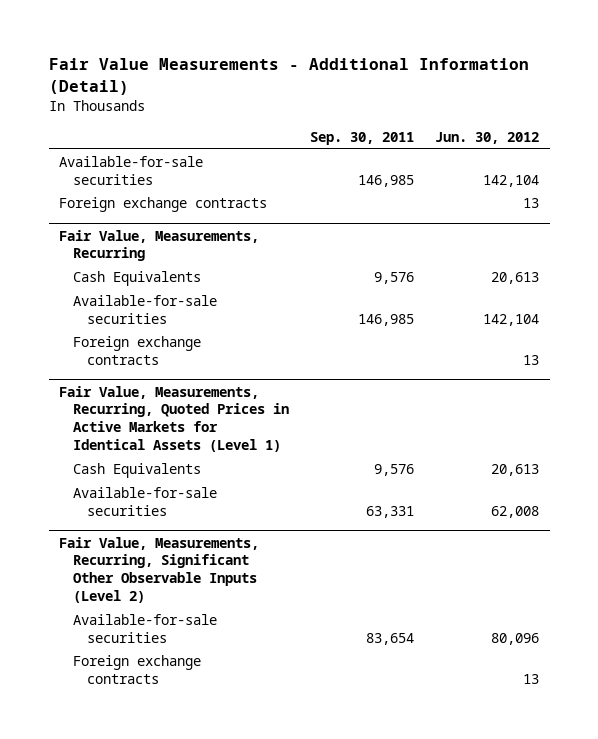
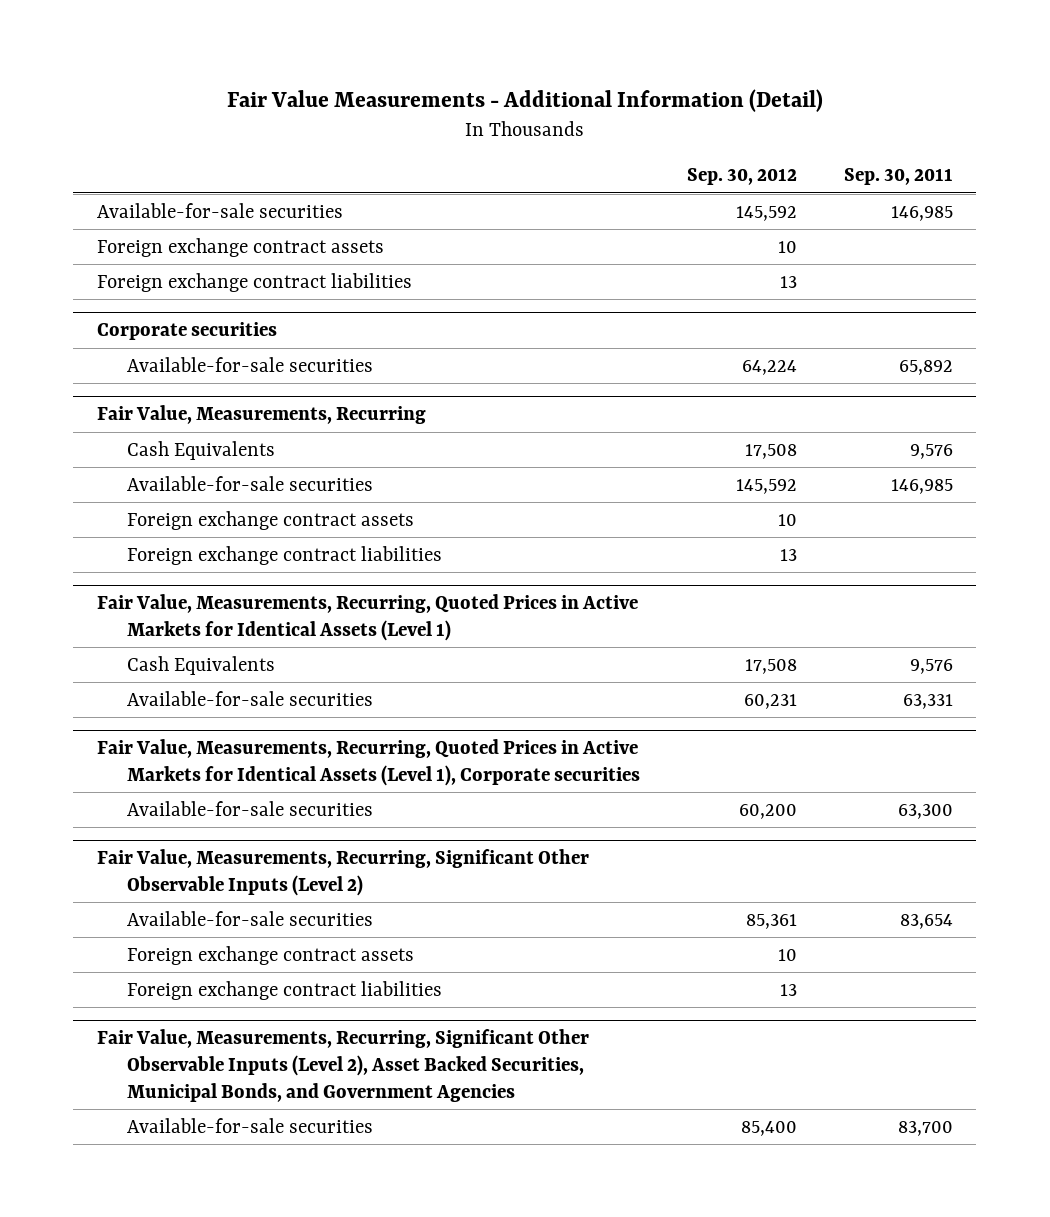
[435,132,540,145] Jun. 30, 2012 -> none
none -> [686,168,797,186] Sep. 30, 2012
none -> [96,237,384,257] Foreign exchange contract assets
[59,196,268,212] Foreign exchange contracts -> [96,272,412,292] Foreign exchange contract liabilities
none -> [96,322,277,341] Corporate securities
none -> [127,356,374,372] Available-for-sale securities
none -> [127,510,415,530] Foreign exchange contract assets
[73,335,202,365] Foreign exchange contracts -> [127,545,443,565] Foreign exchange contract liabilities
none -> [96,739,641,786] Fair Value, Measurements, Recurring, Quoted Prices in Active Markets for Identical Assets (Level 1), Corporate securities
none -> [127,800,374,816] Available-for-sale securities
none -> [127,945,415,965] Foreign exchange contract assets
[73,654,202,684] Foreign exchange contracts -> [127,980,443,1000] Foreign exchange contract liabilities
none -> [96,1029,589,1102] Fair Value, Measurements, Recurring, Significant Other Observable Inputs (Level 2), Asset Backed Securities, Municipal Bonds, and Government Agencies
none -> [127,1117,374,1133] Available-for-sale securities

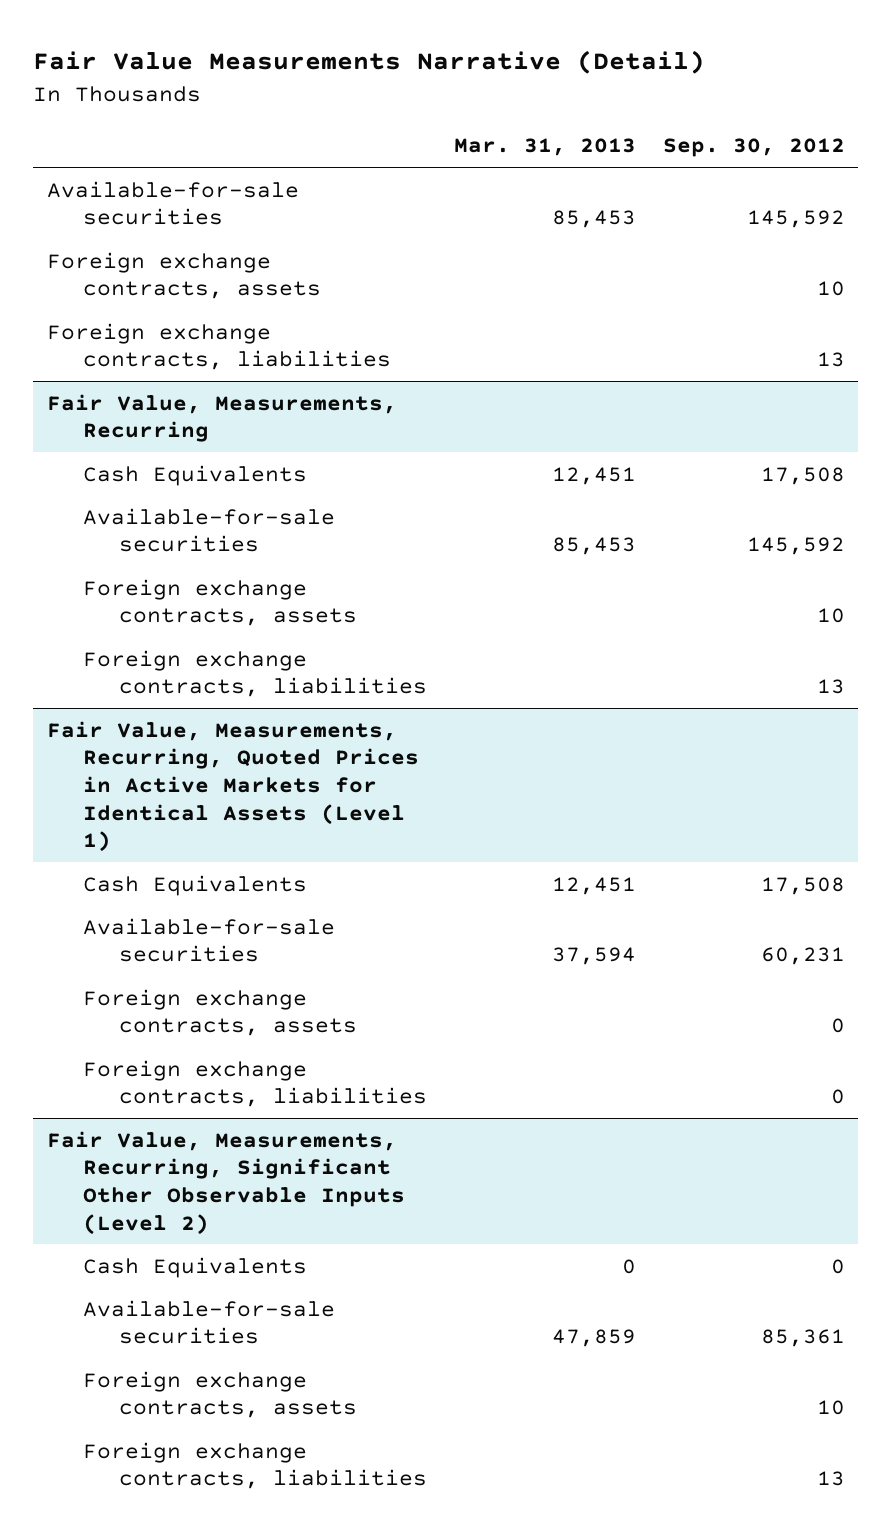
[226,88,823,112] Fair Value Measurements - Additional Information (Detail) -> [33,50,706,75] Fair Value Measurements Narrative (Detail)
[843,168,953,186] Sep. 30, 2011 -> none
none -> [453,138,636,157] Mar. 31, 2013
[96,322,277,341] Corporate securities -> none
[127,356,374,372] Available-for-sale securities -> none
[96,237,384,257] Foreign exchange contract assets -> [46,251,321,300] Foreign exchange contracts, assets
[96,272,412,292] Foreign exchange contract liabilities -> [46,322,391,371] Foreign exchange contracts, liabilities
[127,510,415,530] Foreign exchange contract assets -> [82,578,357,627] Foreign exchange contracts, assets
[127,545,443,565] Foreign exchange contract liabilities -> [82,649,427,698] Foreign exchange contracts, liabilities
[96,739,641,786] Fair Value, Measurements, Recurring, Quoted Prices in Active Markets for Identical Assets (Level 1), Corporate securities -> none
[127,800,374,816] Available-for-sale securities -> none
none -> [82,988,357,1037] Foreign exchange contracts, assets
none -> [82,1059,427,1108] Foreign exchange contracts, liabilities
none -> [82,1256,307,1278] Cash Equivalents
[96,1029,589,1102] Fair Value, Measurements, Recurring, Significant Other Observable Inputs (Level 2), Asset Backed Securities, Municipal Bonds, and Government Agencies -> none
[127,1117,374,1133] Available-for-sale securities -> none
[127,945,415,965] Foreign exchange contract assets -> [82,1370,357,1419] Foreign exchange contracts, assets
[127,980,443,1000] Foreign exchange contract liabilities -> [82,1441,427,1490] Foreign exchange contracts, liabilities

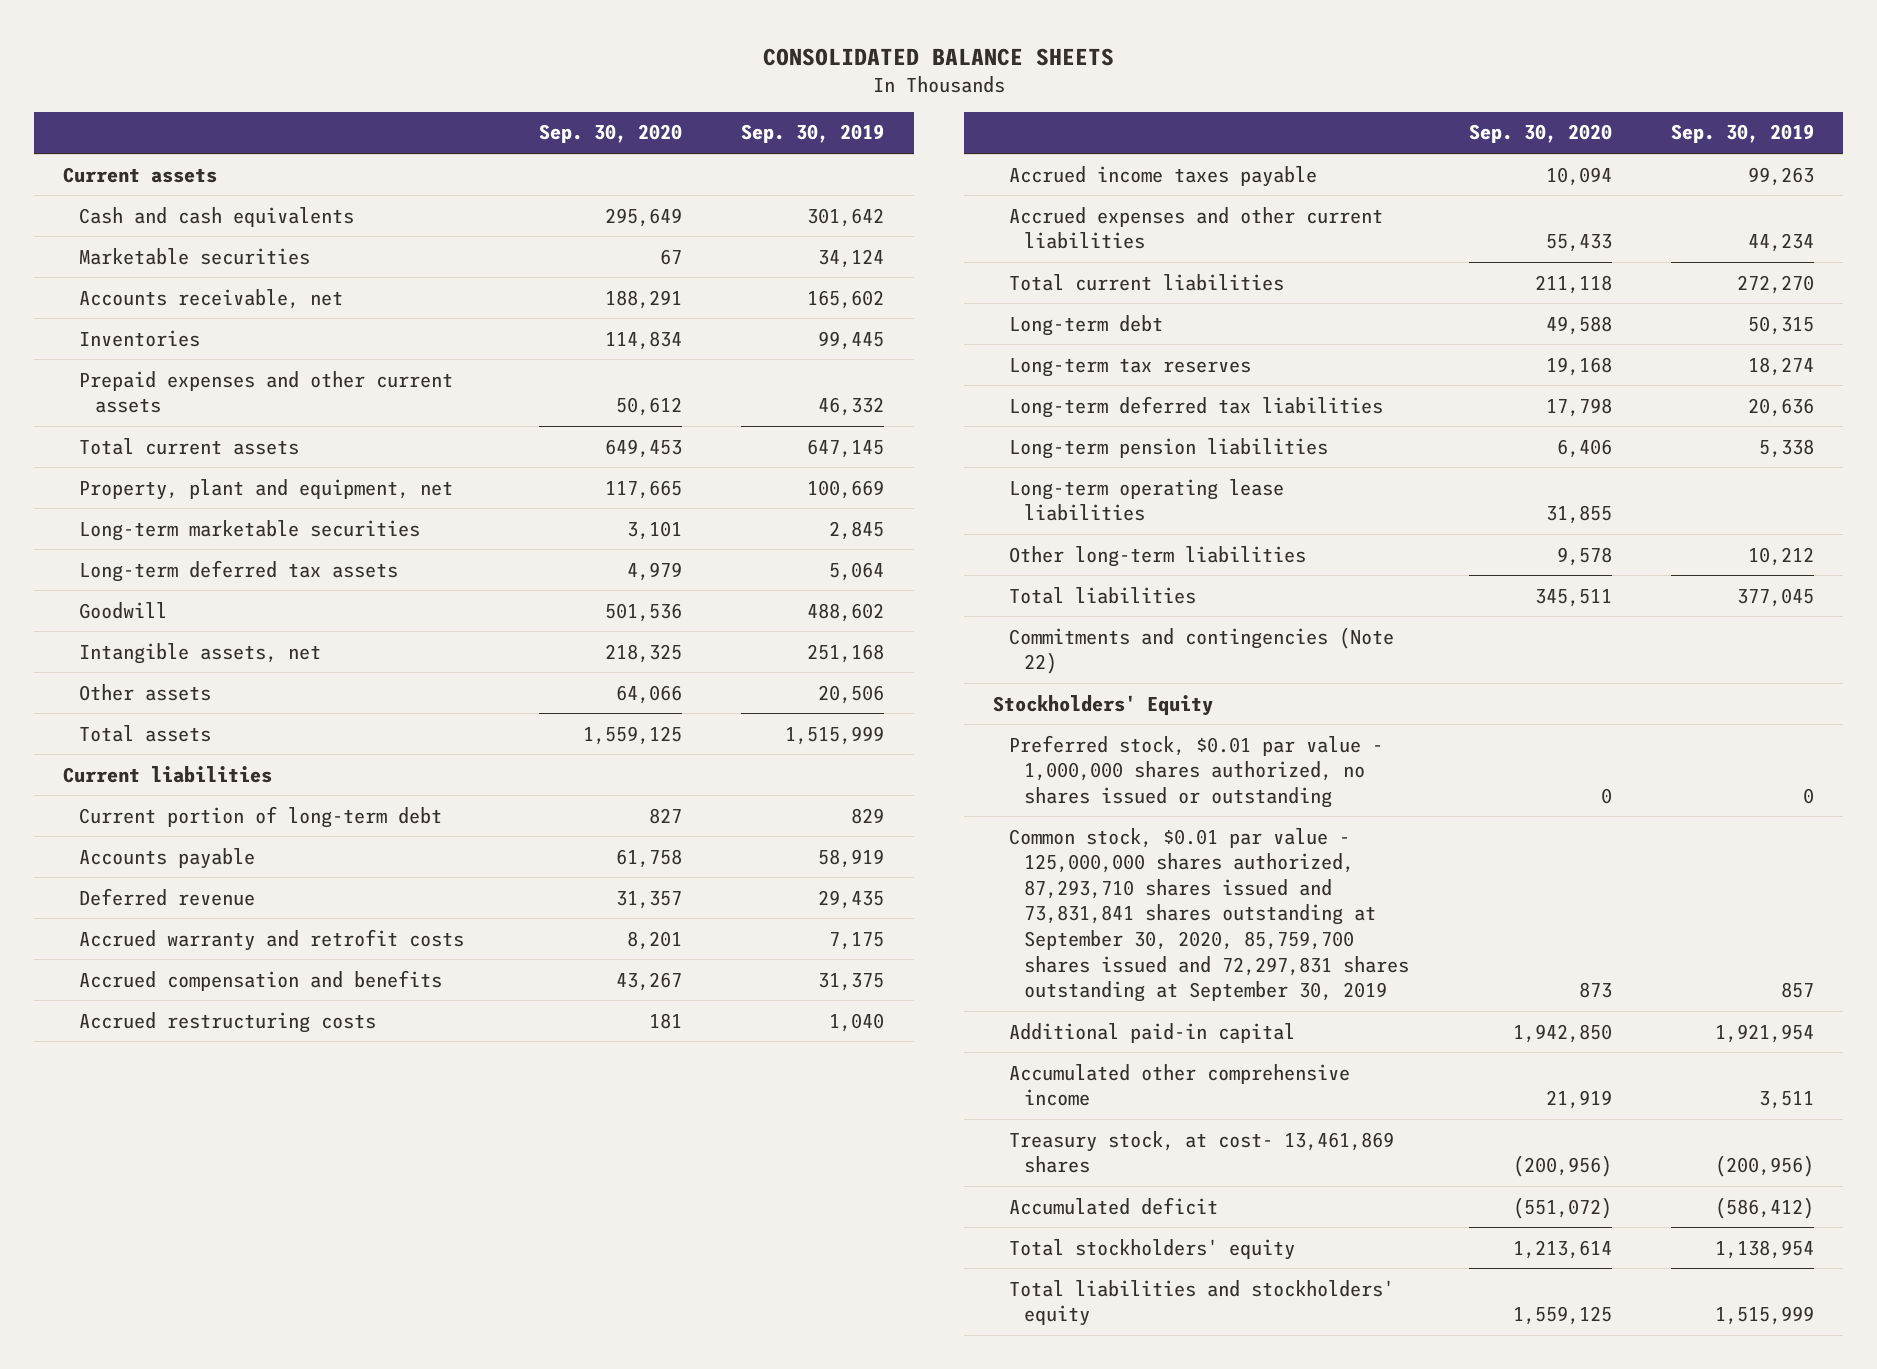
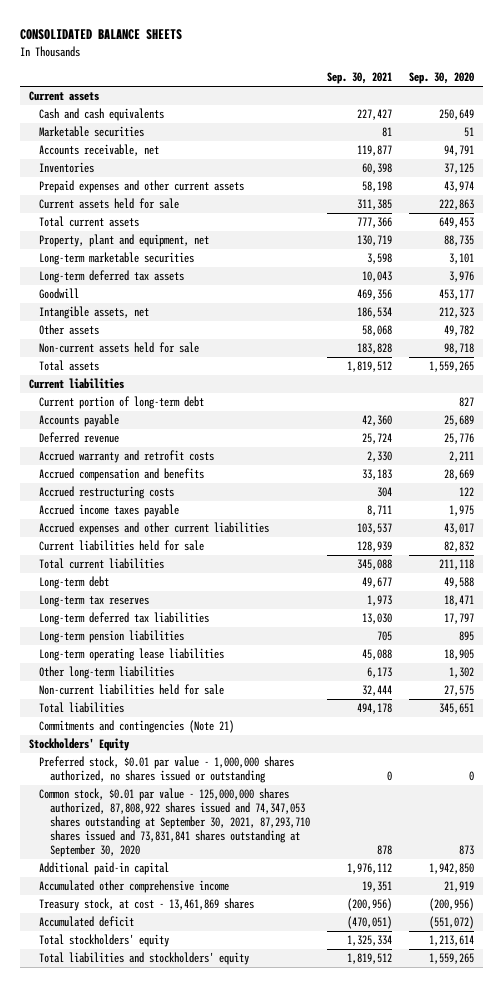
[740,124,884,144] Sep. 30, 2019 -> none
none -> [326,72,392,85] Sep. 30, 2021
[604,207,682,227] 295,649 -> [439,109,475,121] 250,649
[659,248,682,265] 67 -> [464,127,475,138] 51
[604,289,682,309] 188,291 -> [444,145,475,157] 94,791
[604,330,682,350] 114,834 -> [444,163,475,175] 37,125
[615,397,682,417] 50,612 -> [444,181,475,193] 43,974
none -> [39,198,180,210] Current assets held for sale
[604,479,682,499] 117,665 -> [444,235,475,247] 88,735
[626,561,682,581] 4,979 -> [449,271,475,283] 3,976
[604,602,682,622] 501,536 -> [439,289,475,301] 453,177
[604,643,682,663] 218,325 -> [439,307,475,319] 212,323
[615,684,682,704] 64,066 -> [444,325,475,337] 49,782
none -> [39,342,200,354] Non-current assets held for sale
[582,725,682,745] 1,559,125 -> [429,361,475,373] 1,559,265
[615,848,682,868] 61,758 -> [444,415,475,427] 25,689
[615,890,682,909] 31,357 -> [444,433,475,445] 25,776
[626,930,682,950] 8,201 -> [449,451,475,463] 2,211
[615,971,682,991] 43,267 -> [444,469,475,481] 28,669
[648,1012,682,1029] 181 -> [459,487,475,497] 122
[1545,166,1612,186] 10,094 -> [449,505,475,517] 1,975
[1545,234,1612,253] 55,433 -> [444,523,475,535] 43,017
none -> [39,540,205,552] Current liabilities held for sale
[1545,356,1612,376] 19,168 -> [444,595,475,607] 18,471
[1545,397,1612,417] 17,798 -> [444,613,475,625] 17,797
[1556,438,1612,458] 6,406 -> [459,631,475,642] 895
[1545,505,1612,525] 31,855 -> [444,649,475,661] 18,905
[1556,546,1612,566] 9,578 -> [449,667,475,679] 1,302
none -> [39,684,225,696] Non-current liabilities held for sale
[1534,588,1612,607] 345,511 -> [439,703,475,715] 345,651
[1008,626,1394,675] Commitments and contingencies (Note 22) -> [39,720,235,734] Commitments and contingencies (Note 21)
[1008,827,1410,1003] Common stock, $0.01 par value - 125,000,000 shares authorized, 87,293,710 shares issued and 73,831,841 shares outstanding at September 30, 2020, 85,759,700 shares issued and 72,297,831 shares outstanding at September 30, 2019 -> [39,788,310,858] Common stock, $0.01 par value - 125,000,000 shares authorized, 87,808,922 shares issued and 74,347,053 shares outstanding at September 30, 2021, 87,293,710 shares issued and 73,831,841 shares outstanding at September 30, 2020
[1008,1130,1394,1174] Treasury stock, at cost- 13,461,869 shares -> [39,898,255,912] Treasury stock, at cost - 13,461,869 shares
[1512,1306,1612,1326] 1,559,125 -> [429,953,475,965] 1,559,265

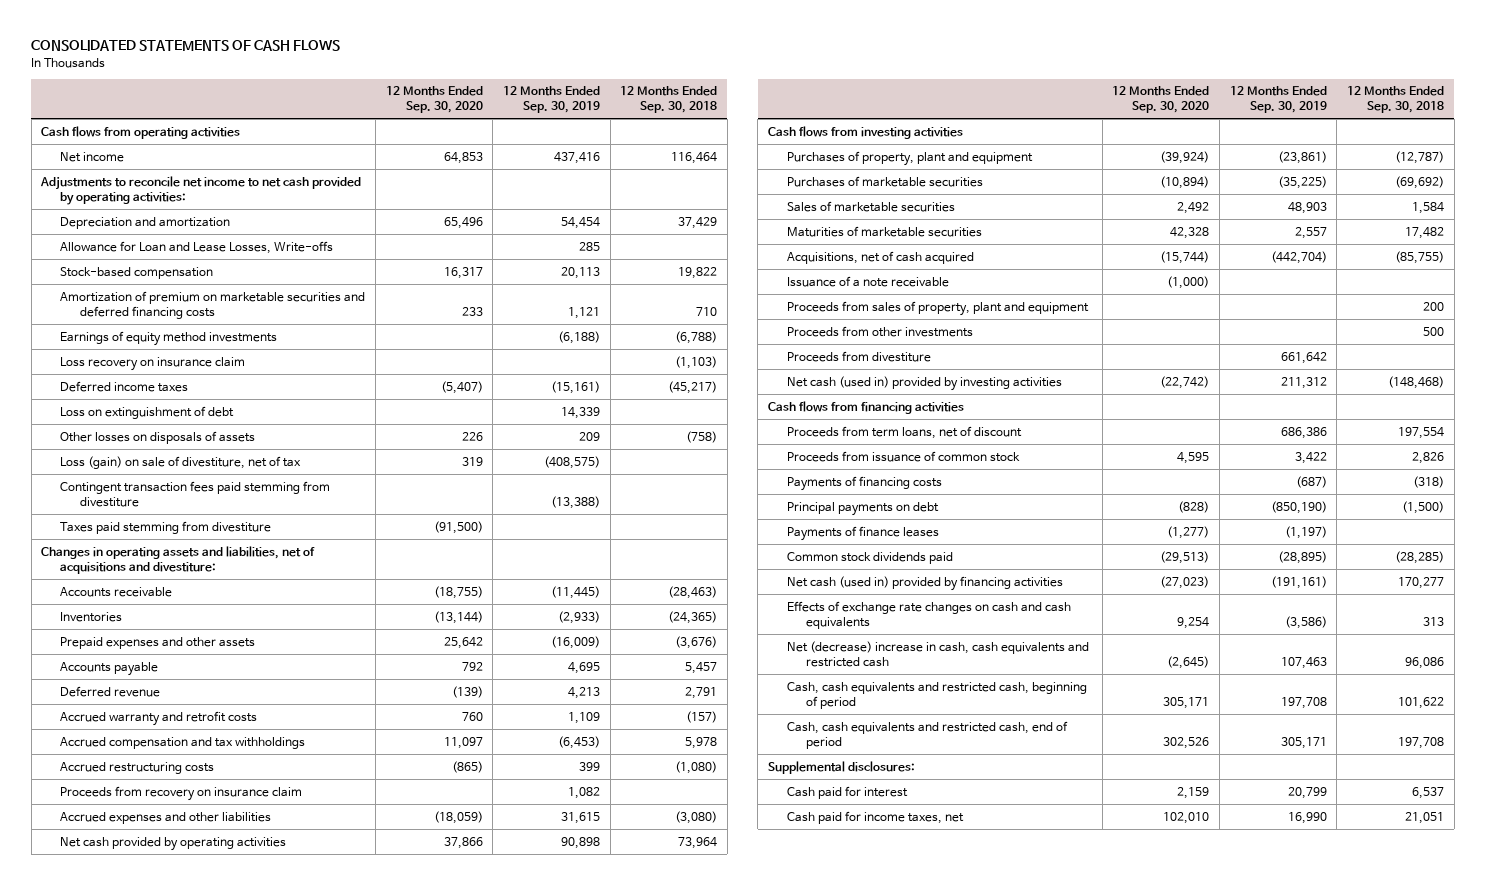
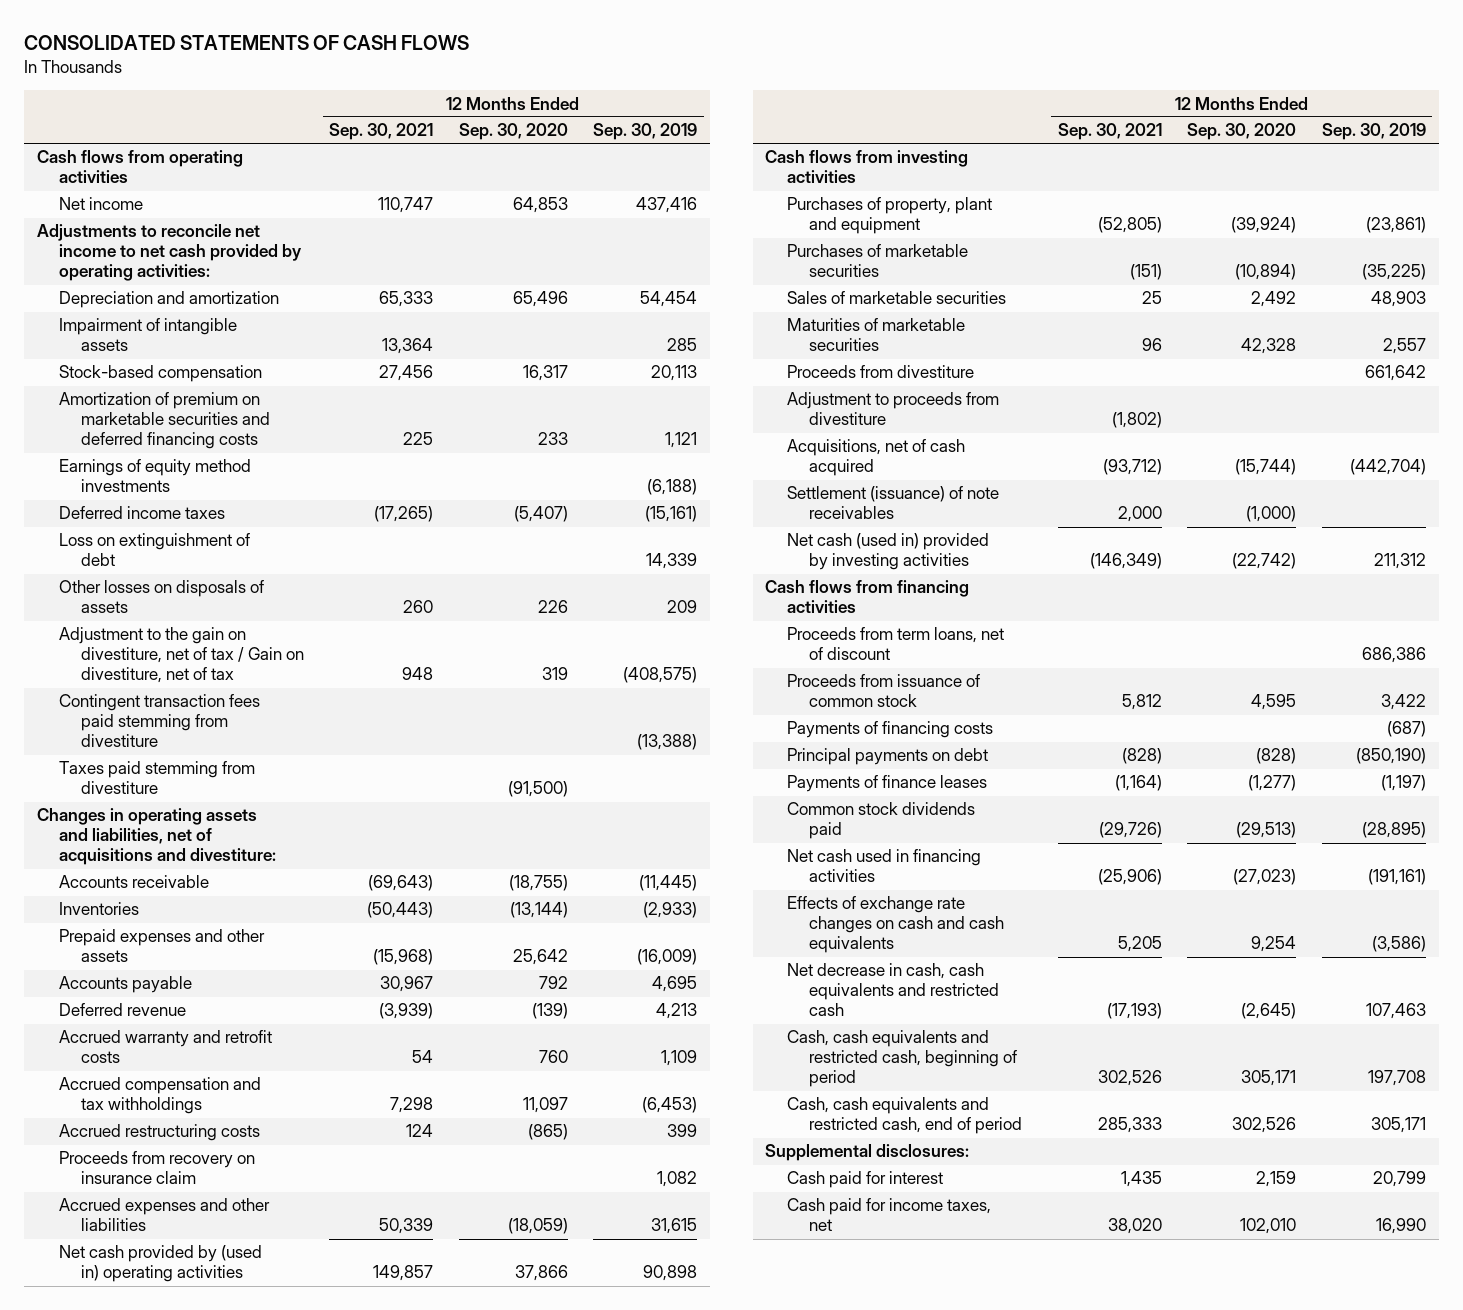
[620,86,718,114] 12 Months Ended Sep. 30, 2018 -> none
none -> [329,123,434,141] Sep. 30, 2021
[60,240,334,254] Allowance for Loan and Lease Losses, Write-offs -> [58,318,237,352] Impairment of intangible assets
[60,356,246,371] Loss recovery on insurance claim -> none
[60,455,302,469] Loss (gain) on sale of divestiture, net of tax -> [58,627,304,684] Adjustment to the gain on divestiture, net of tax / Gain on divestiture, net of tax
[60,836,287,851] Net cash provided by operating activities -> [58,1245,262,1283] Net cash provided by (used in) operating activities
[787,275,950,287] Issuance of a note receivable -> none
[787,300,1090,316] Proceeds from sales of property, plant and equipment -> none
[787,325,974,337] Proceeds from other investments -> none
none -> [787,392,1000,426] Adjustment to proceeds from divestiture
[787,250,975,264] Acquisitions, net of cash acquired -> [787,439,966,477] Acquisitions, net of cash acquired
none -> [787,486,1000,520] Settlement (issuance) of note receivables
[787,575,1064,591] Net cash (used in) provided by financing activities -> [787,849,982,883] Net cash used in financing activities
[787,640,1090,667] Net (decrease) increase in cash, cash equivalents and restricted cash -> [787,963,1000,1017] Net decrease in cash, cash equivalents and restricted cash

